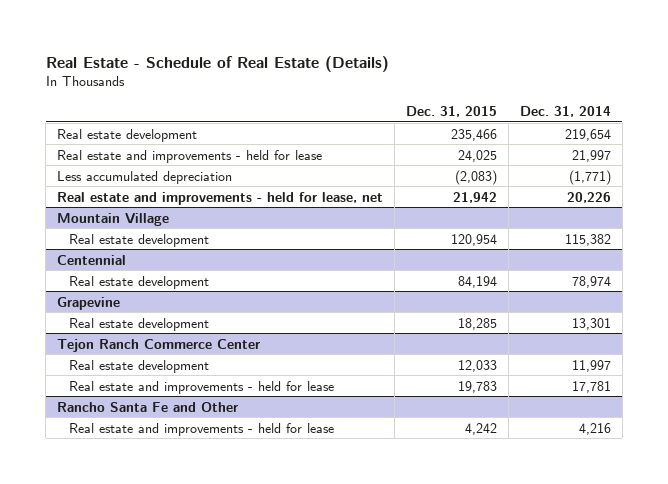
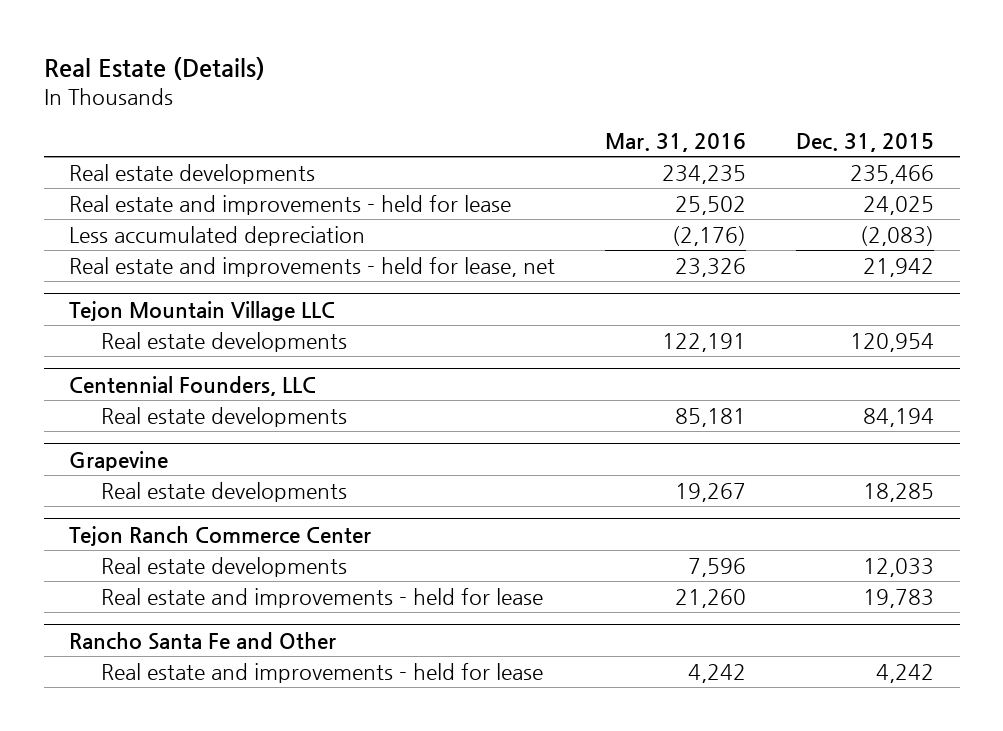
[45,55,389,72] Real Estate - Schedule of Real Estate (Details) -> [43,57,265,81] Real Estate (Details)
[519,106,611,118] Dec. 31, 2014 -> none
none -> [605,132,747,152] Mar. 31, 2016
[57,128,198,142] Real estate development -> [68,163,315,184] Real estate developments
[57,212,170,226] Mountain Village -> [68,300,335,321] Tejon Mountain Village LLC
[68,233,209,247] Real estate development -> [101,331,348,352] Real estate developments
[57,254,127,265] Centennial -> [68,375,316,396] Centennial Founders, LLC
[68,275,209,289] Real estate development -> [101,406,348,427] Real estate developments
[68,317,209,331] Real estate development -> [101,481,348,502] Real estate developments
[68,359,209,373] Real estate development -> [101,556,348,577] Real estate developments

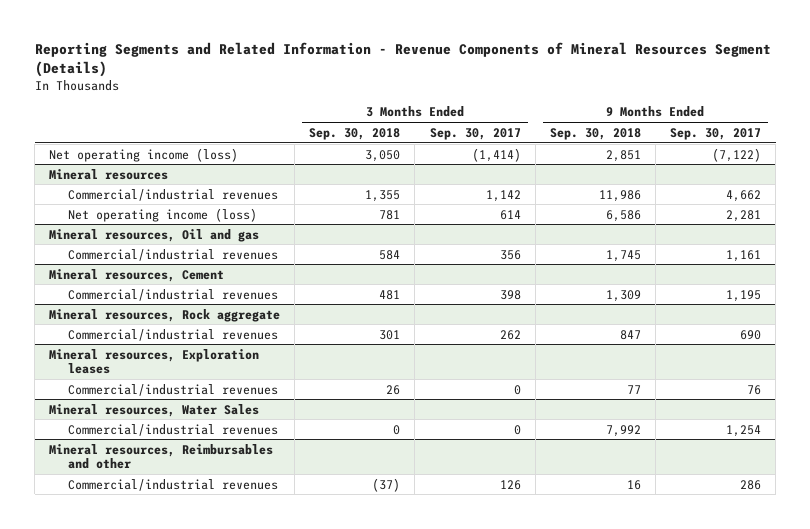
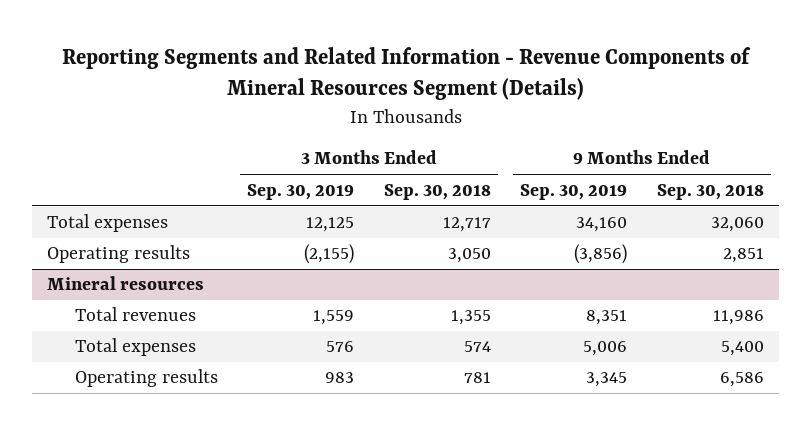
[429,127,521,140] Sep. 30, 2017 -> none
[670,127,762,140] Sep. 30, 2017 -> none
none -> [247,183,355,200] Sep. 30, 2019
none -> [520,183,628,200] Sep. 30, 2019
none -> [47,214,169,233] Total expenses
[49,147,239,162] Net operating income (loss) -> [47,245,191,264] Operating results
[49,228,260,242] Mineral resources, Oil and gas -> none
[68,248,279,261] Commercial/industrial revenues -> none
[49,268,225,282] Mineral resources, Cement -> none
[68,288,279,301] Commercial/industrial revenues -> none
[49,308,281,322] Mineral resources, Rock aggregate -> none
[68,328,279,341] Commercial/industrial revenues -> none
[49,348,260,374] Mineral resources, Exploration leases -> none
[68,383,279,396] Commercial/industrial revenues -> none
[49,403,260,417] Mineral resources, Water Sales -> none
[68,423,279,436] Commercial/industrial revenues -> none
[49,443,274,469] Mineral resources, Reimbursables and other -> none
[68,478,279,491] Commercial/industrial revenues -> none
[68,188,279,201] Commercial/industrial revenues -> [74,307,196,322] Total revenues
none -> [74,338,196,357] Total expenses
[68,207,258,222] Net operating income (loss) -> [74,369,218,388] Operating results

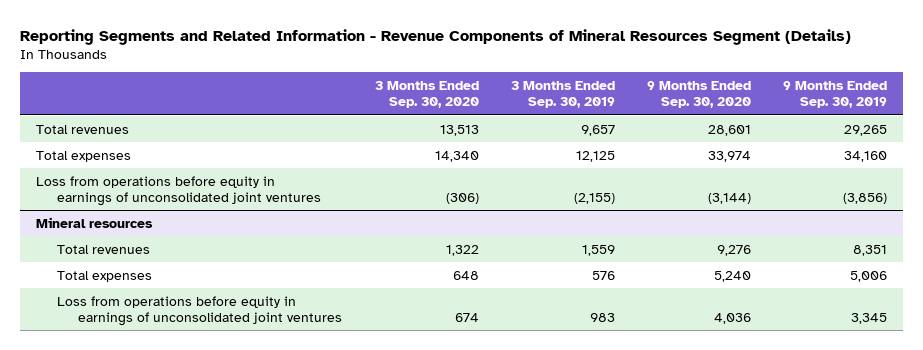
[383,183,491,200] Sep. 30, 2018 -> none
[656,183,764,200] Sep. 30, 2018 -> none
none -> [374,80,479,109] 3 Months Ended Sep. 30, 2020
none -> [646,80,751,109] 9 Months Ended Sep. 30, 2020
none -> [36,124,130,134] Total revenues
[47,245,191,264] Operating results -> [36,175,322,206] Loss from operations before equity in earnings of unconsolidated joint ventures
[74,369,218,388] Operating results -> [57,295,343,326] Loss from operations before equity in earnings of unconsolidated joint ventures

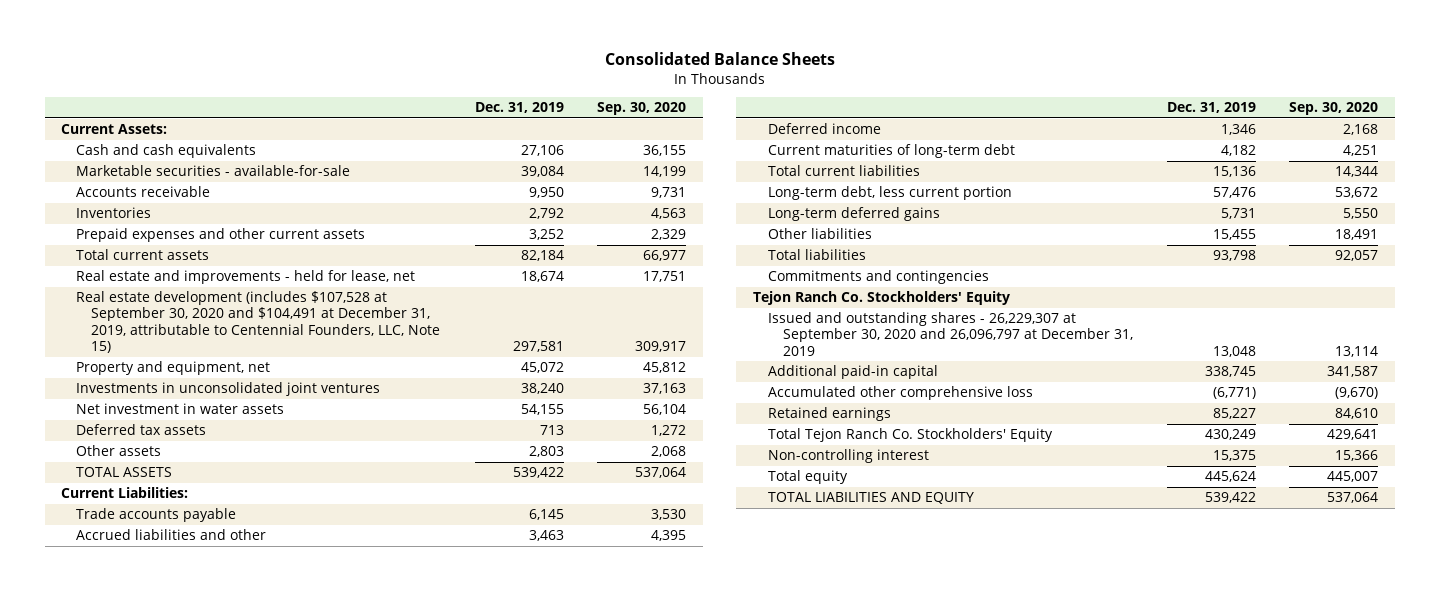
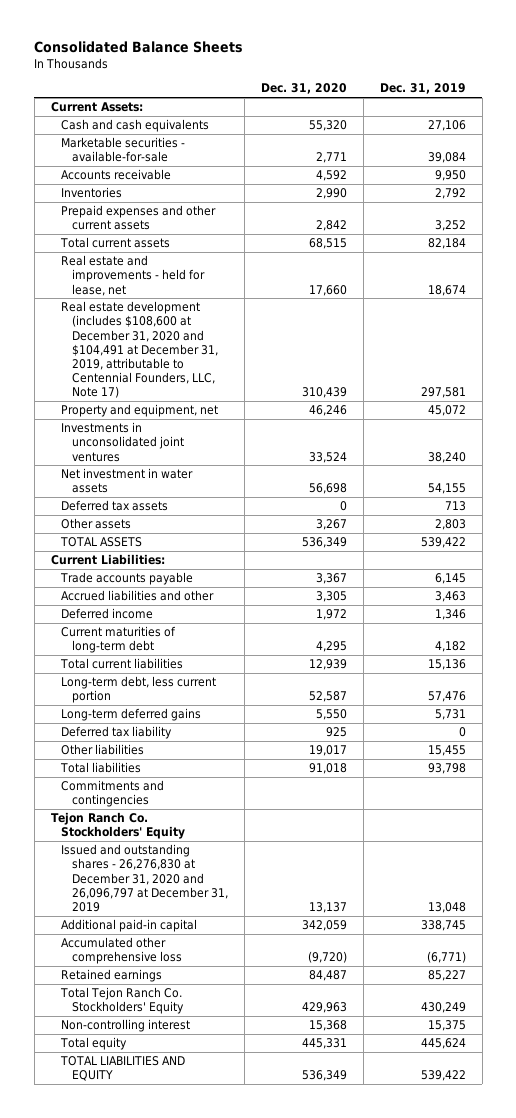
[597,102,687,116] Sep. 30, 2020 -> none
none -> [261,83,348,95] Dec. 31, 2020
[76,291,441,353] Real estate development (includes $107,528 at September 30, 2020 and $104,491 at December 31, 2019, attributable to Centennial Founders, LLC, Note 15) -> [61,301,219,399] Real estate development (includes $108,600 at December 31, 2020 and $104,491 at December 31, 2019, attributable to Centennial Founders, LLC, Note 17)
none -> [61,726,173,740] Deferred tax liability
[768,312,1134,356] Issued and outstanding shares - 26,229,307 at September 30, 2020 and 26,096,797 at December 31, 2019 -> [61,844,229,912] Issued and outstanding shares - 26,276,830 at December 31, 2020 and 26,096,797 at December 31, 2019

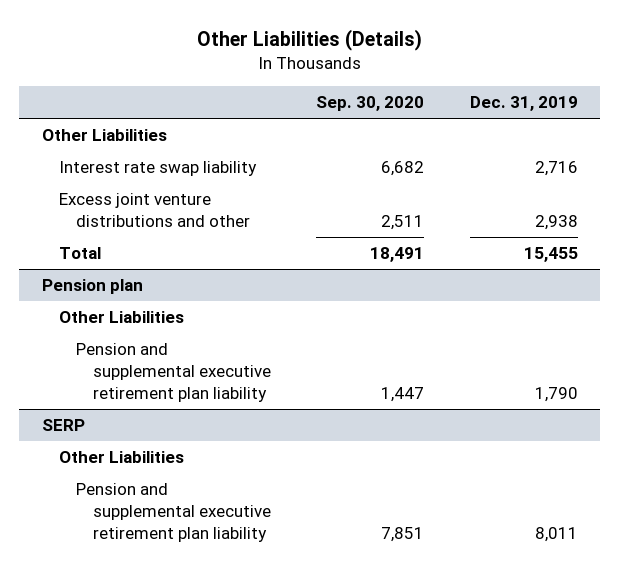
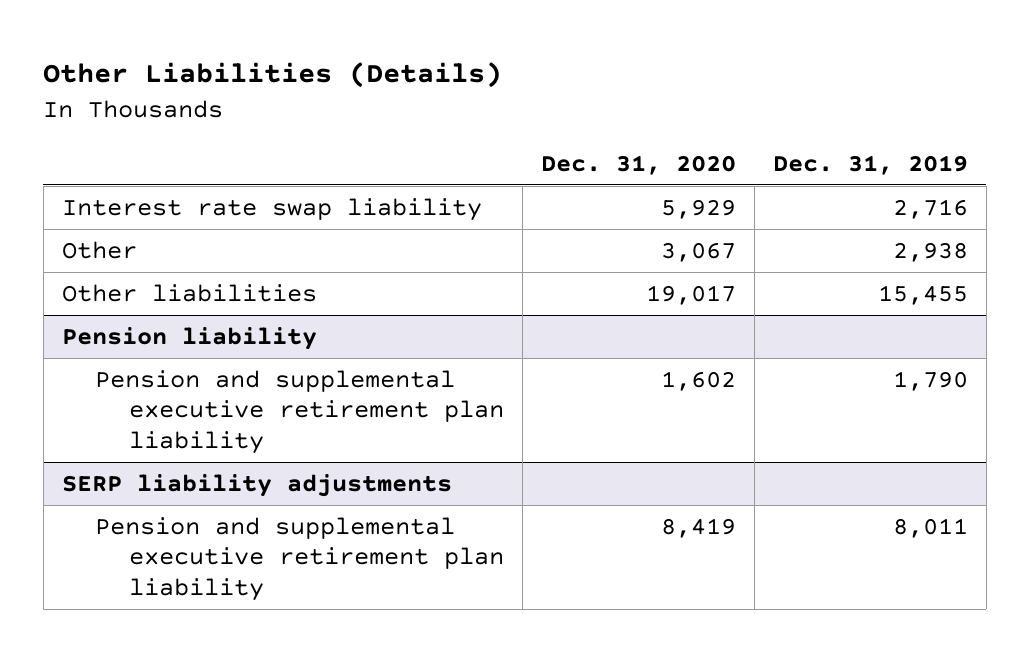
[316,95,425,111] Sep. 30, 2020 -> none
none -> [541,154,737,175] Dec. 31, 2020
[41,129,167,142] Other Liabilities -> none
[58,311,184,324] Other Liabilities -> none
[58,193,250,228] Excess joint venture distributions and other -> [61,240,137,259] Other
[58,247,101,260] Total -> [61,283,317,302] Other liabilities
[41,279,143,295] Pension plan -> [61,326,317,350] Pension liability
[58,451,184,464] Other Liabilities -> none
[41,419,85,432] SERP -> [61,473,452,497] SERP liability adjustments

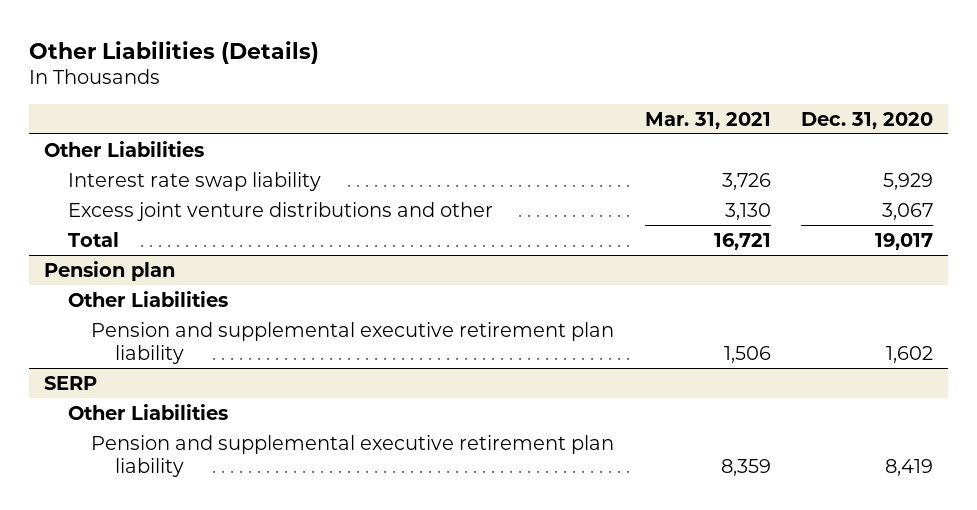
[772,154,968,175] Dec. 31, 2019 -> none
none -> [644,111,771,129] Mar. 31, 2021
none -> [43,140,204,157] Other Liabilities
[61,240,137,259] Other -> [67,201,493,221] Excess joint venture distributions and other
[61,283,317,302] Other liabilities -> [67,231,119,247] Total
[61,326,317,350] Pension liability -> [43,260,175,281] Pension plan
none -> [67,290,228,307] Other Liabilities
[61,473,452,497] SERP liability adjustments -> [43,375,97,390] SERP
none -> [67,403,228,420] Other Liabilities

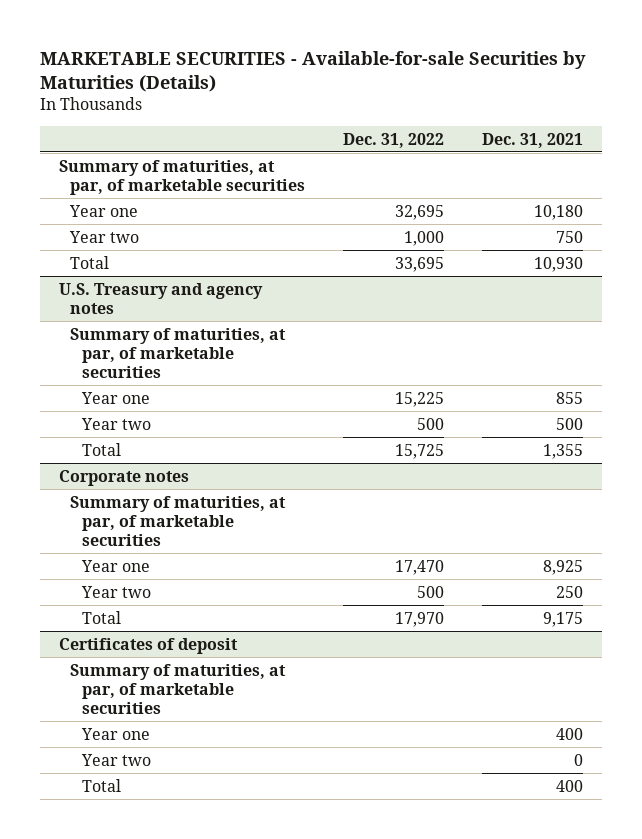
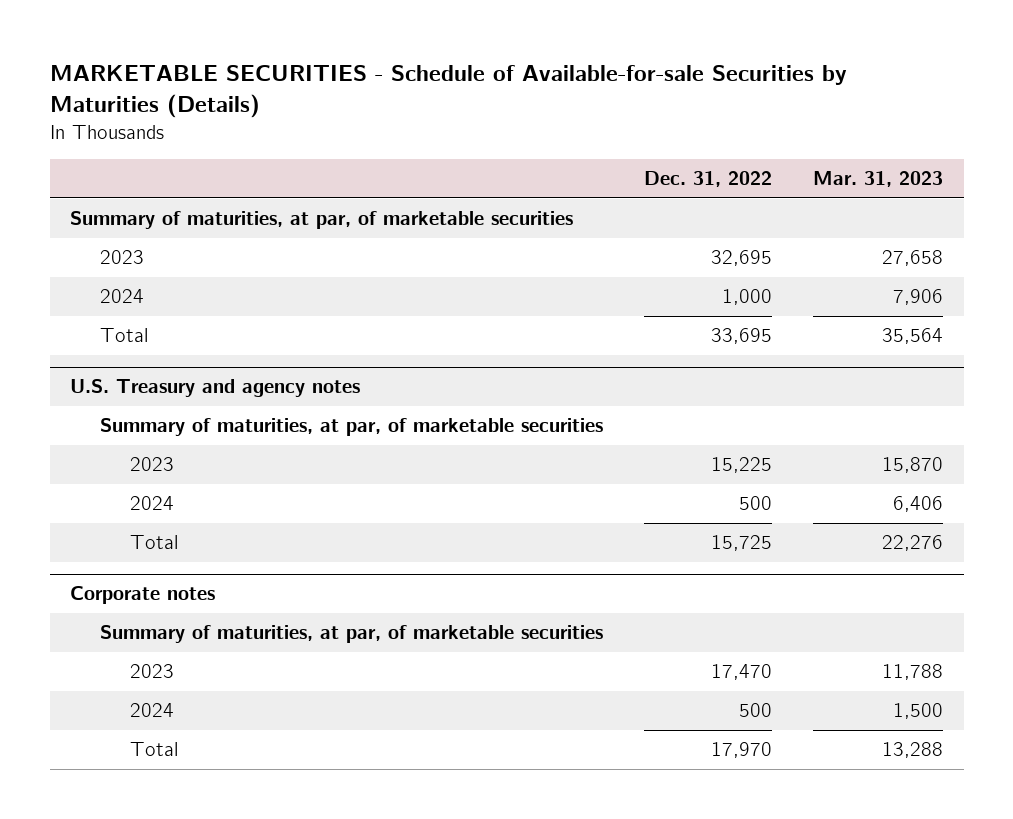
[40,50,587,93] MARKETABLE SECURITIES - Available-for-sale Securities by Maturities (Details) -> [49,64,847,118] MARKETABLE SECURITIES - Schedule of Available-for-sale Securities by Maturities (Details)
[482,132,584,148] Dec. 31, 2021 -> none
none -> [813,171,944,188] Mar. 31, 2023
[69,204,139,217] Year one -> [100,250,145,265] 2023
[69,230,140,243] Year two -> [100,289,145,304] 2024
[80,391,150,404] Year one -> [130,457,175,472] 2023
[80,417,151,430] Year two -> [130,496,175,511] 2024
[80,559,150,572] Year one -> [130,664,175,679] 2023
[80,585,151,598] Year two -> [130,703,175,718] 2024
[59,637,239,654] Certificates of deposit -> none
[70,663,287,715] Summary of maturities, at par, of marketable securities -> none
[80,727,150,740] Year one -> none
[80,753,151,766] Year two -> none
[81,778,121,792] Total -> none

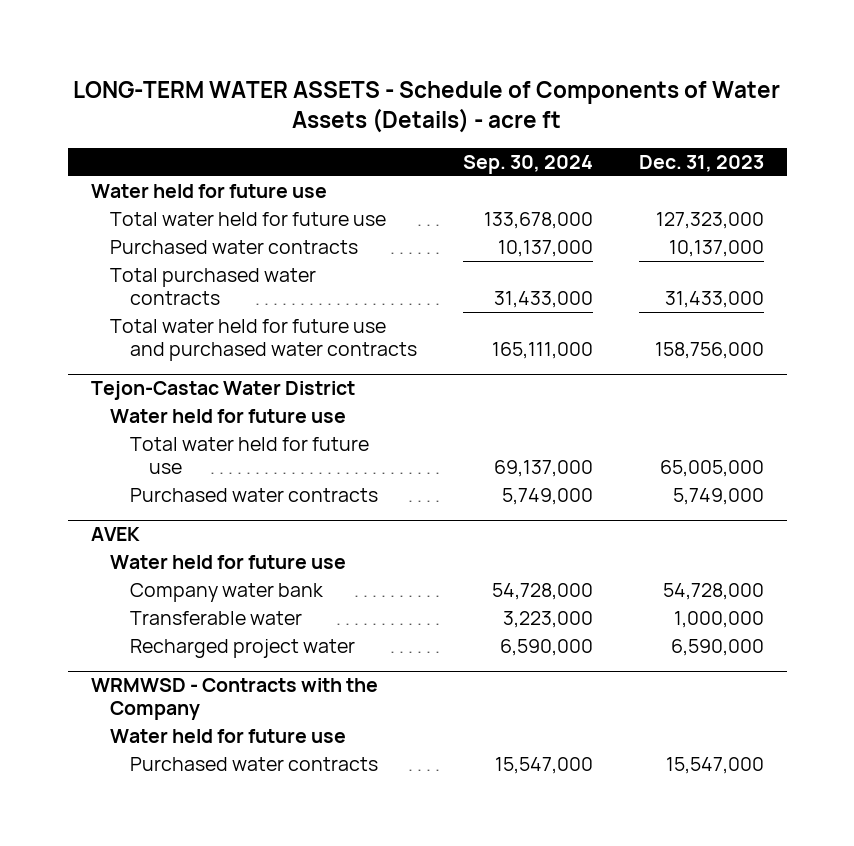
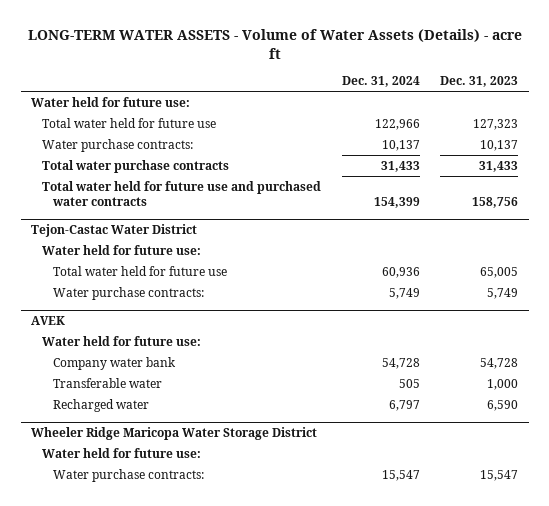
[73,81,781,134] LONG-TERM WATER ASSETS - Schedule of Components of Water Assets (Details) - acre ft -> [27,28,522,59] LONG-TERM WATER ASSETS - Volume of Water Assets (Details) - acre ft
[462,155,593,175] Sep. 30, 2024 -> none
none -> [341,76,420,88] Dec. 31, 2024
[90,184,327,199] Water held for future use -> [31,96,191,107] Water held for future use:
[655,212,764,230] 127,323,000 -> [473,118,519,130] 127,323
[110,240,359,255] Purchased water contracts -> [41,138,193,152] Water purchase contracts:
[668,240,764,258] 10,137,000 -> [480,139,519,151] 10,137
[110,268,317,305] Total purchased water contracts -> [41,159,229,173] Total water purchase contracts
[664,290,764,308] 31,433,000 -> [479,160,519,172] 31,433
[654,341,764,359] 158,756,000 -> [472,197,519,209] 158,756
[110,409,347,424] Water held for future use -> [41,244,201,255] Water held for future use:
[659,459,764,477] 65,005,000 -> [480,266,519,278] 65,005
[129,488,378,503] Purchased water contracts -> [52,286,204,300] Water purchase contracts:
[672,488,764,506] 5,749,000 -> [487,287,519,299] 5,749
[110,555,347,570] Water held for future use -> [41,335,201,346] Water held for future use:
[662,583,764,601] 54,728,000 -> [480,357,519,369] 54,728
[673,611,764,629] 1,000,000 -> [487,378,519,390] 1,000
[129,639,355,659] Recharged project water -> [52,398,149,412] Recharged water
[670,639,764,657] 6,590,000 -> [487,399,519,411] 6,590
[90,678,378,721] WRMWSD - Contracts with the Company -> [31,427,318,441] Wheeler Ridge Maricopa Water Storage District
[110,729,347,744] Water held for future use -> [41,447,201,458] Water held for future use:
[129,757,378,772] Purchased water contracts -> [52,468,204,482] Water purchase contracts:
[665,757,764,775] 15,547,000 -> [480,469,519,481] 15,547

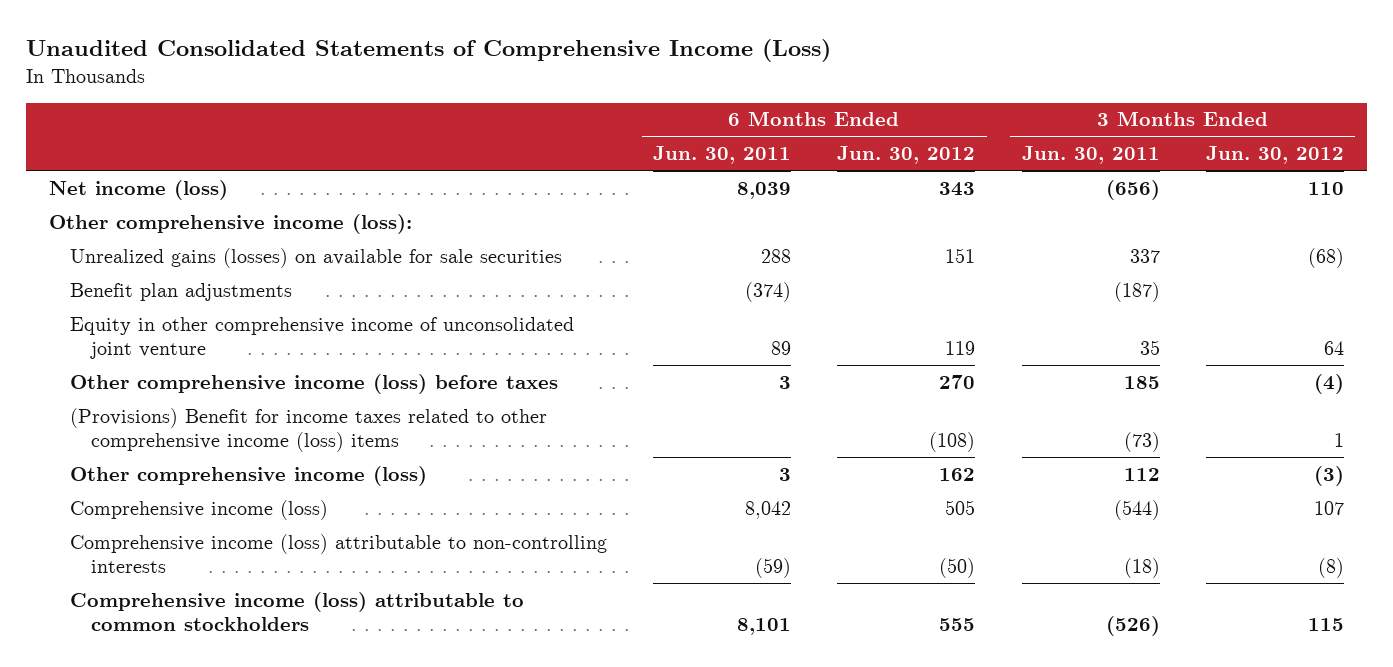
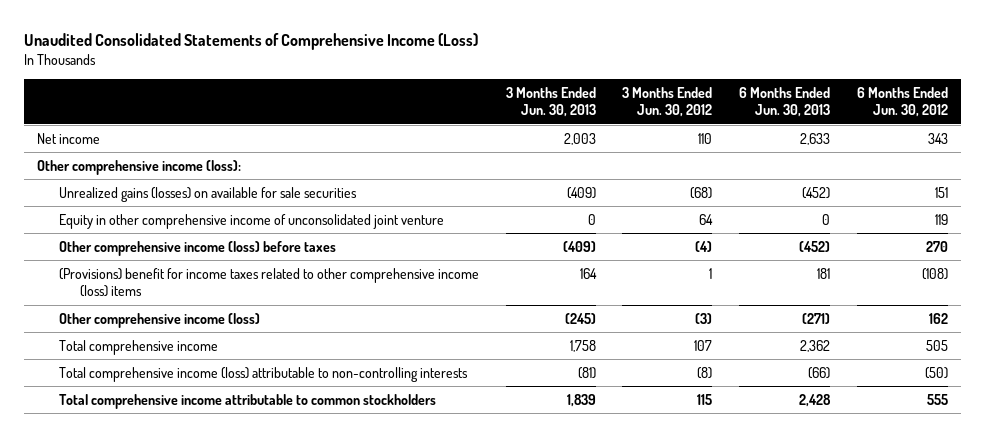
[653,145,792,164] Jun. 30, 2011 -> none
[1021,145,1160,164] Jun. 30, 2011 -> none
none -> [505,86,596,118] 3 Months Ended Jun. 30, 2013
none -> [738,86,830,118] 6 Months Ended Jun. 30, 2013
[48,179,228,200] Net income (loss) -> [37,132,101,144] Net income
[69,282,292,301] Benefit plan adjustments -> none
[69,407,547,452] (Provisions) Benefit for income taxes related to other comprehensive income (loss) items -> [58,267,479,298] (Provisions) benefit for income taxes related to other comprehensive income (loss) items
[69,499,328,520] Comprehensive income (loss) -> [58,339,218,355] Total comprehensive income
[69,533,607,573] Comprehensive income (loss) attributable to non-controlling interests -> [58,366,468,382] Total comprehensive income (loss) attributable to non-controlling interests
[69,591,524,631] Comprehensive income (loss) attributable to common stockholders -> [58,393,436,409] Total comprehensive income attributable to common stockholders

